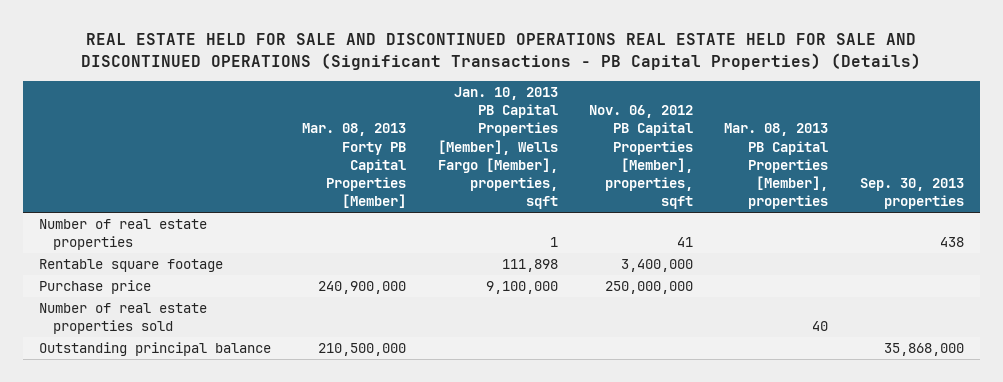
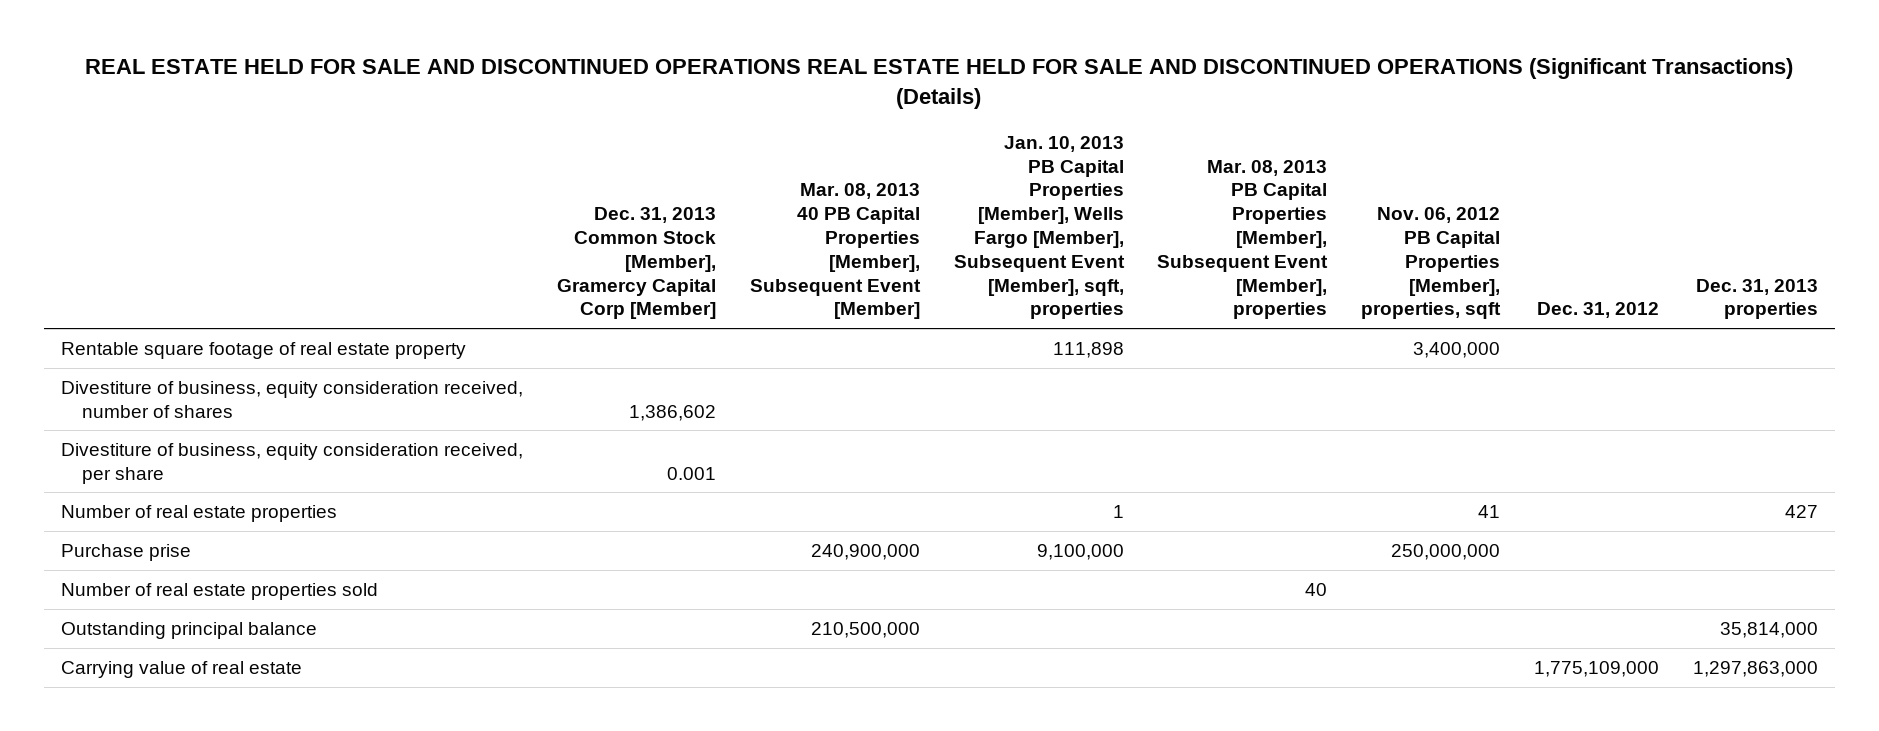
[81,32,922,70] REAL ESTATE HELD FOR SALE AND DISCONTINUED OPERATIONS REAL ESTATE HELD FOR SALE AND DISCONTINUED OPERATIONS (Significant Transactions - PB Capital Properties) (Details) -> [85,58,1794,109] REAL ESTATE HELD FOR SALE AND DISCONTINUED OPERATIONS REAL ESTATE HELD FOR SALE AND DISCONTINUED OPERATIONS (Significant Transactions) (Details)
[302,123,407,209] Mar. 08, 2013 Forty PB Capital Properties [Member] -> none
[437,86,558,210] Jan. 10, 2013 PB Capital Properties [Member], Wells Fargo [Member], properties, sqft -> none
[724,123,829,210] Mar. 08, 2013 PB Capital Properties [Member], properties -> none
[859,178,964,210] Sep. 30, 2013 properties -> none
none -> [557,207,717,320] Dec. 31, 2013 Common Stock [Member], Gramercy Capital Corp [Member]
none -> [749,183,921,320] Mar. 08, 2013 40 PB Capital Properties [Member], Subsequent Event [Member]
none -> [953,135,1125,320] Jan. 10, 2013 PB Capital Properties [Member], Wells Fargo [Member], Subsequent Event [Member], sqft, properties
none -> [1157,159,1329,320] Mar. 08, 2013 PB Capital Properties [Member], Subsequent Event [Member], properties
none -> [1536,302,1659,319] Dec. 31, 2012
none -> [1695,278,1818,320] Dec. 31, 2013 properties
none -> [61,341,467,359] Rentable square footage of real estate property
none -> [61,380,524,418] Divestiture of business, equity consideration received, number of shares
none -> [61,442,524,484] Divestiture of business, equity consideration received, per share
[38,259,223,273] Rentable square footage -> none
[38,280,151,295] Purchase price -> [61,543,192,561] Purchase prise
none -> [61,660,303,678] Carrying value of real estate

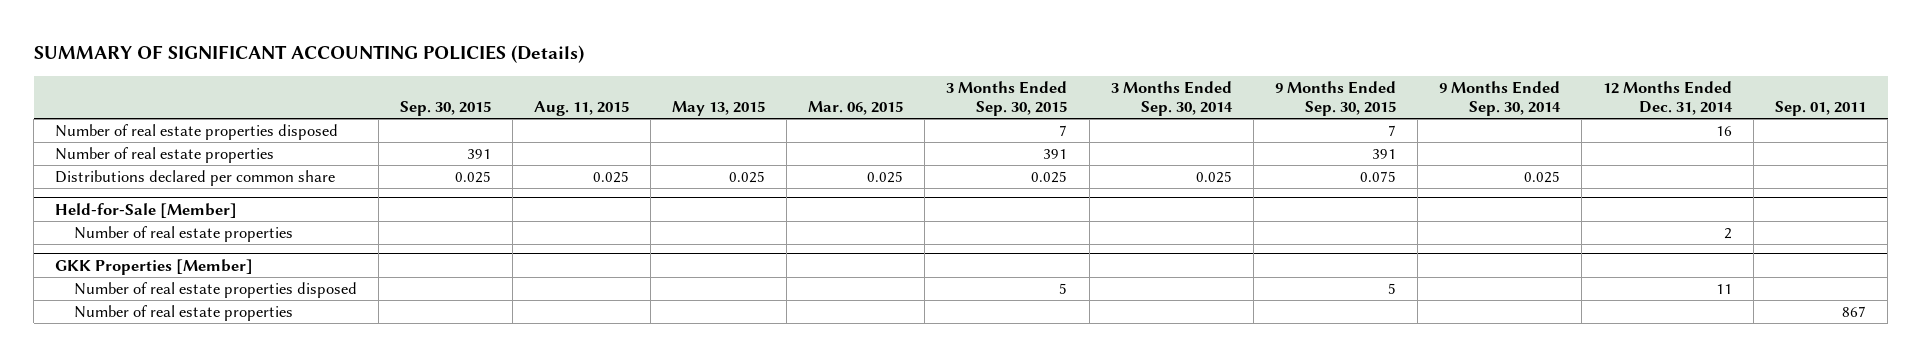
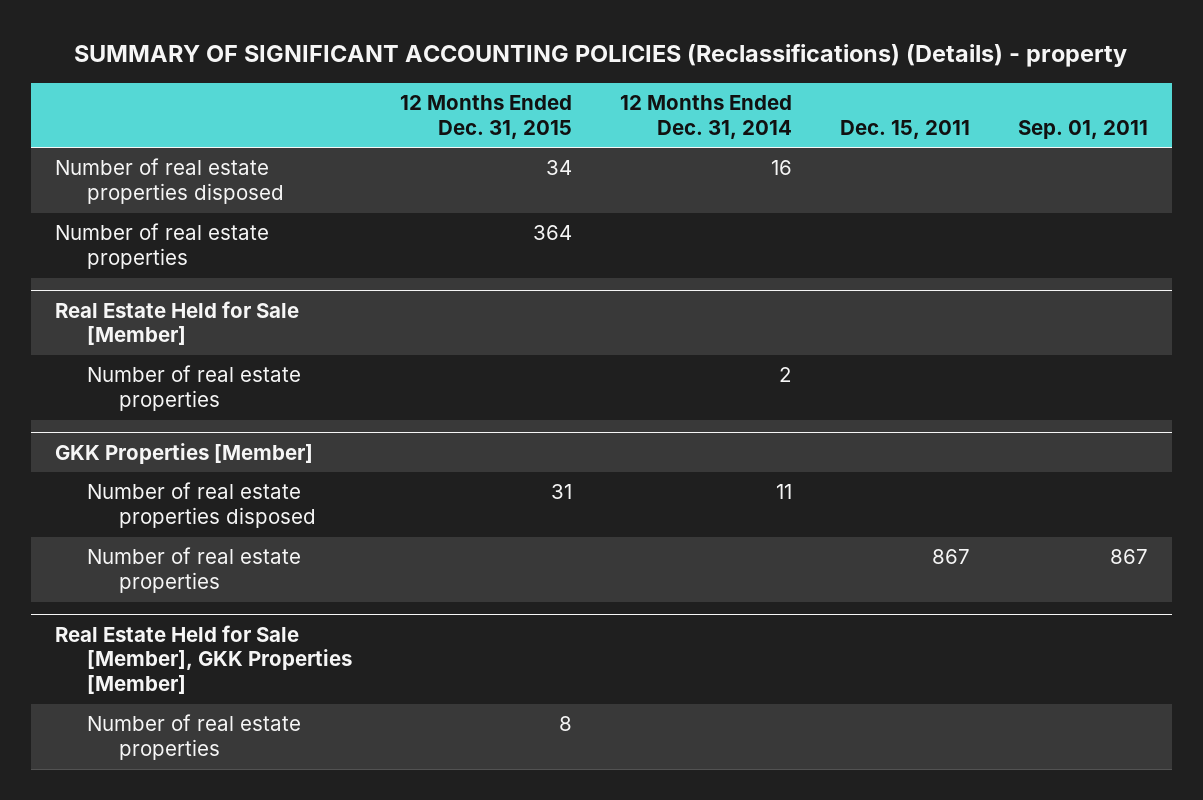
[33,45,584,64] SUMMARY OF SIGNIFICANT ACCOUNTING POLICIES (Details) -> [74,44,1128,68] SUMMARY OF SIGNIFICANT ACCOUNTING POLICIES (Reclassifications) (Details) - property
[399,100,491,116] Sep. 30, 2015 -> none
[533,100,629,116] Aug. 11, 2015 -> none
[672,100,766,116] May 13, 2015 -> none
[808,100,904,115] Mar. 06, 2015 -> none
[946,80,1068,116] 3 Months Ended Sep. 30, 2015 -> none
[1110,80,1233,116] 3 Months Ended Sep. 30, 2014 -> none
[1274,80,1396,116] 9 Months Ended Sep. 30, 2015 -> none
[1438,80,1561,116] 9 Months Ended Sep. 30, 2014 -> none
none -> [399,94,572,139] 12 Months Ended Dec. 31, 2015
none -> [840,119,971,139] Dec. 15, 2011
[55,170,336,187] Distributions declared per common share -> none
[55,202,238,218] Held-for-Sale [Member] -> [54,300,299,346] Real Estate Held for Sale [Member]
none -> [54,624,352,695] Real Estate Held for Sale [Member], GKK Properties [Member]
none -> [86,714,301,761] Number of real estate properties

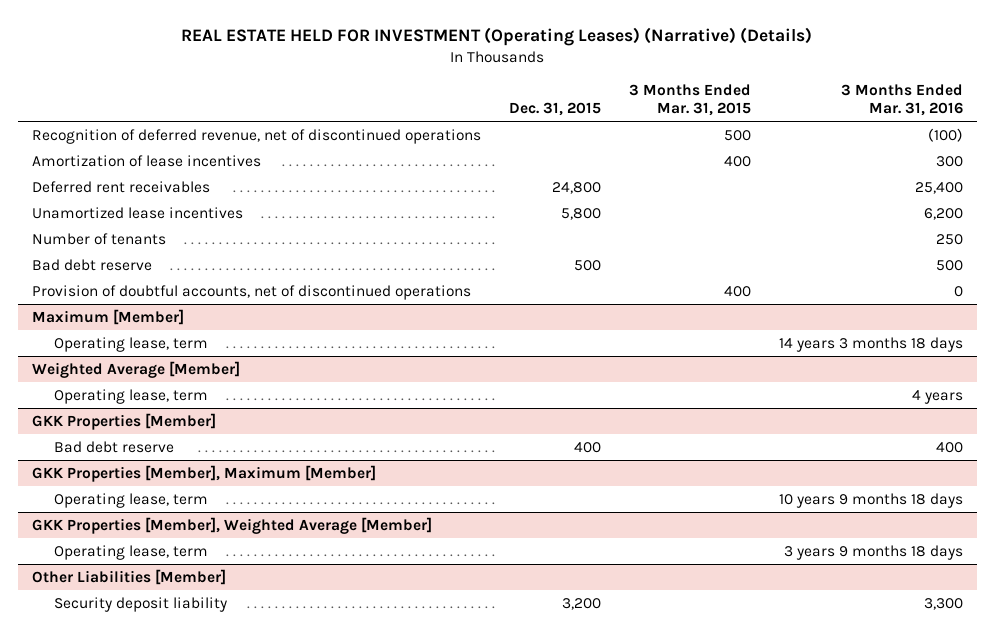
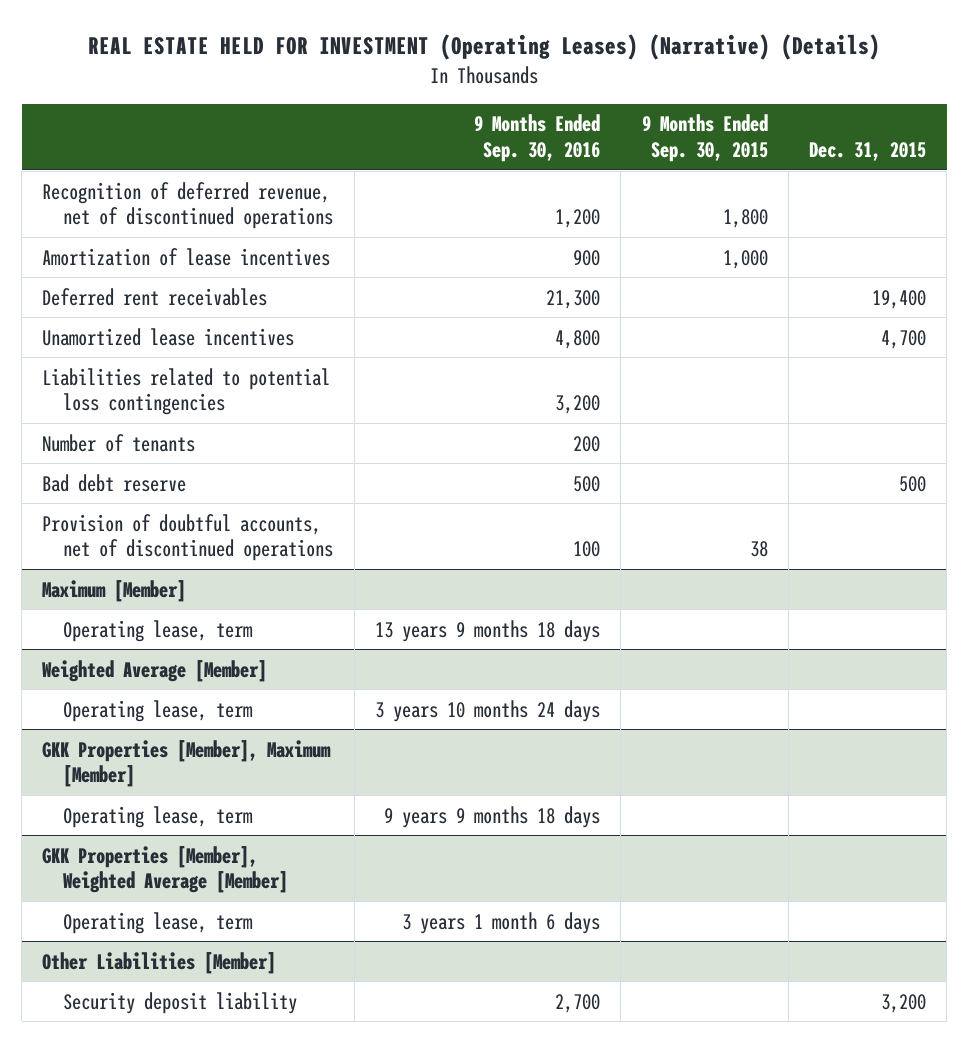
[628,84,751,116] 3 Months Ended Mar. 31, 2015 -> none
[841,84,964,116] 3 Months Ended Mar. 31, 2016 -> none
none -> [473,114,600,162] 9 Months Ended Sep. 30, 2016
none -> [641,114,768,162] 9 Months Ended Sep. 30, 2015
[551,181,601,194] 24,800 -> [872,289,927,309] 19,400
[560,207,601,220] 5,800 -> [881,329,927,349] 4,700
none -> [42,367,331,416] Liabilities related to potential loss contingencies
[31,412,216,430] GKK Properties [Member] -> none
[53,440,174,453] Bad debt reserve -> none

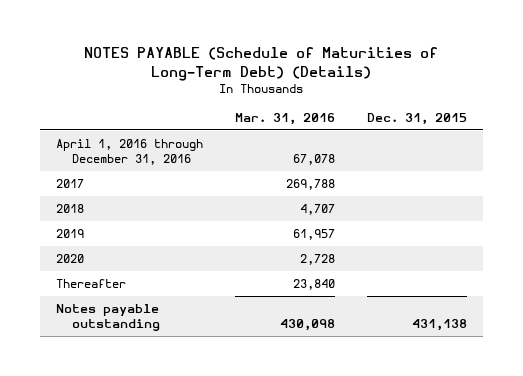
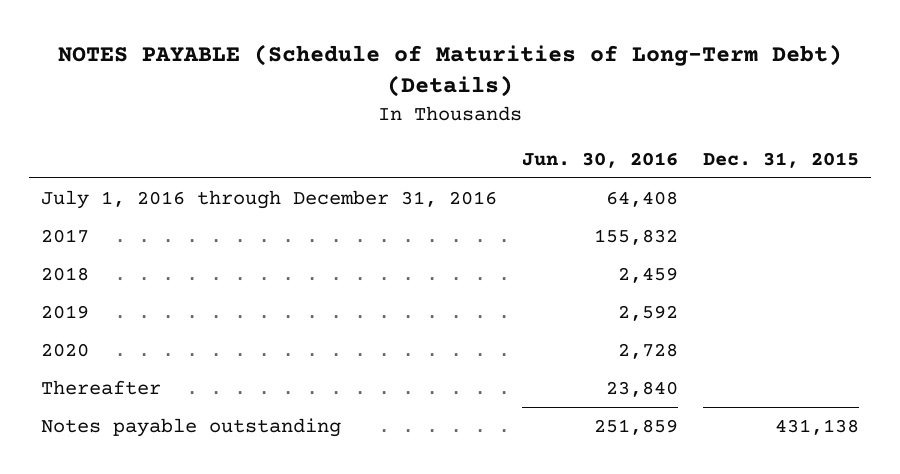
[234,112,335,125] Mar. 31, 2016 -> none
none -> [522,151,679,168] Jun. 30, 2016
[55,138,203,166] April 1, 2016 through December 31, 2016 -> [41,189,498,209] July 1, 2016 through December 31, 2016

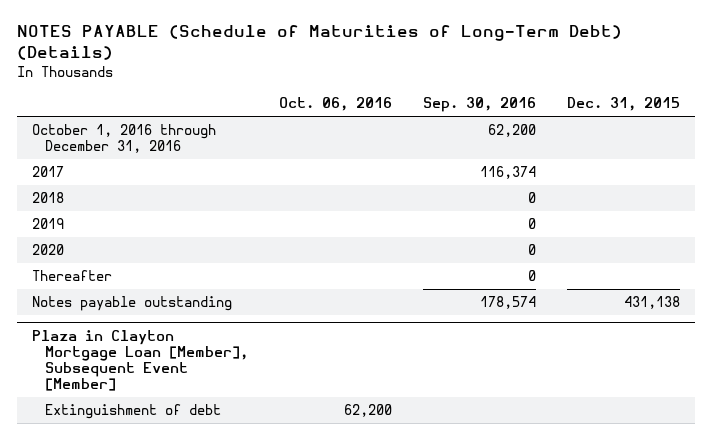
[522,151,679,168] Jun. 30, 2016 -> none
none -> [278,97,392,112] Oct. 06, 2016
none -> [422,97,536,113] Sep. 30, 2016
[41,189,498,209] July 1, 2016 through December 31, 2016 -> [32,124,217,154] October 1, 2016 through December 31, 2016
none -> [32,330,248,392] Plaza in Clayton Mortgage Loan [Member], Subsequent Event [Member]
none -> [44,404,221,420] Extinguishment of debt

